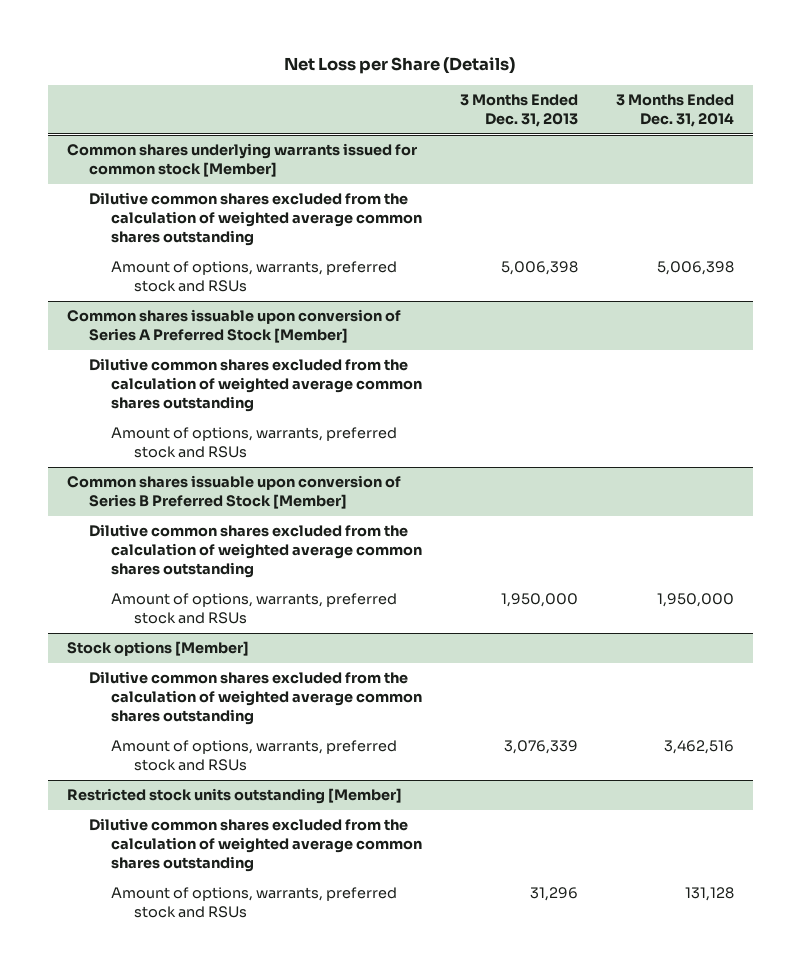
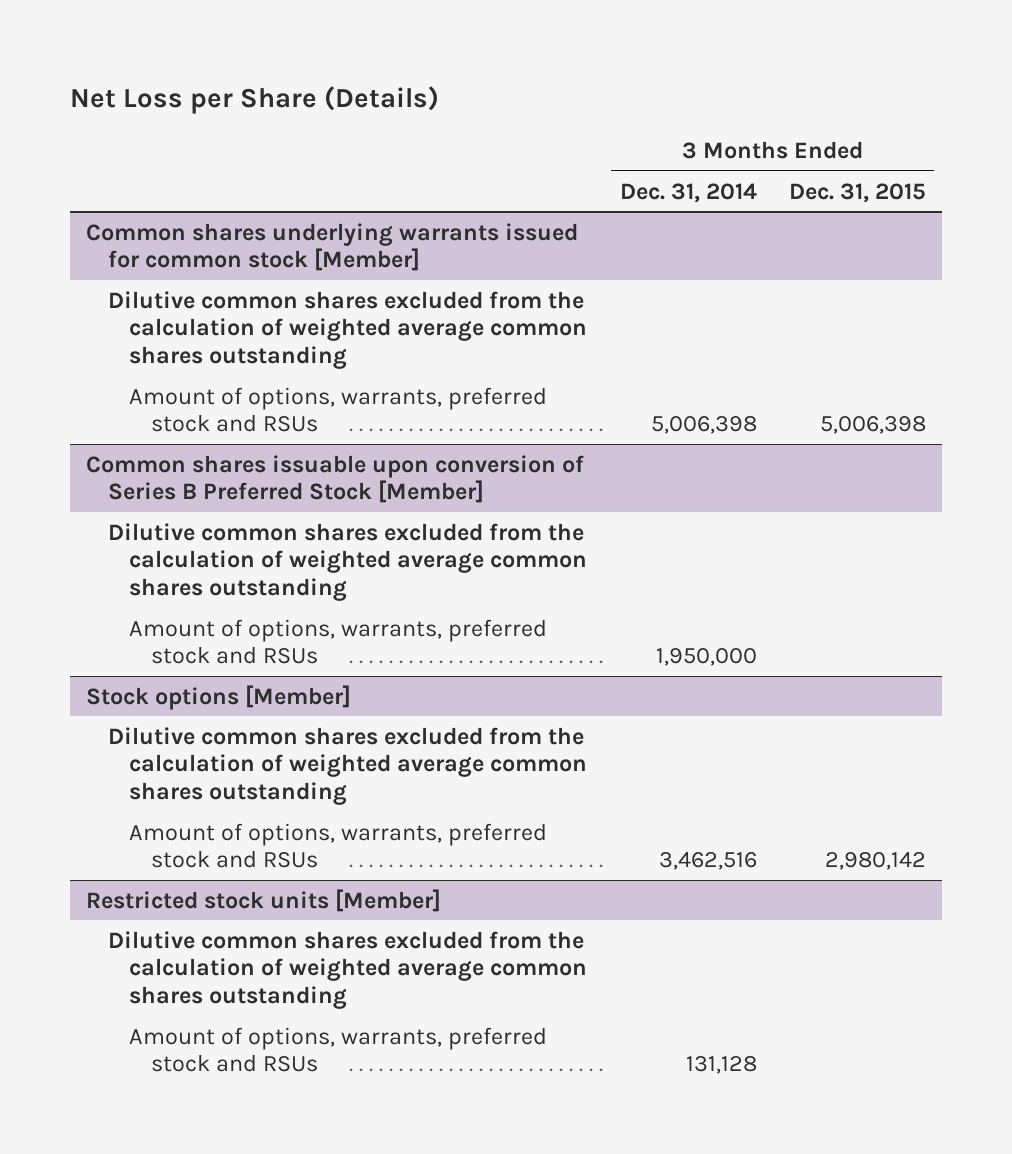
[460,94,579,127] 3 Months Ended Dec. 31, 2013 -> none
none -> [788,182,926,203] Dec. 31, 2015
[66,309,401,344] Common shares issuable upon conversion of Series A Preferred Stock [Member] -> none
[89,358,423,412] Dilutive common shares excluded from the calculation of weighted average common shares outstanding -> none
[111,427,398,459] Amount of options, warrants, preferred stock and RSUs -> none
[66,788,402,805] Restricted stock units outstanding [Member] -> [86,888,442,912] Restricted stock units [Member]

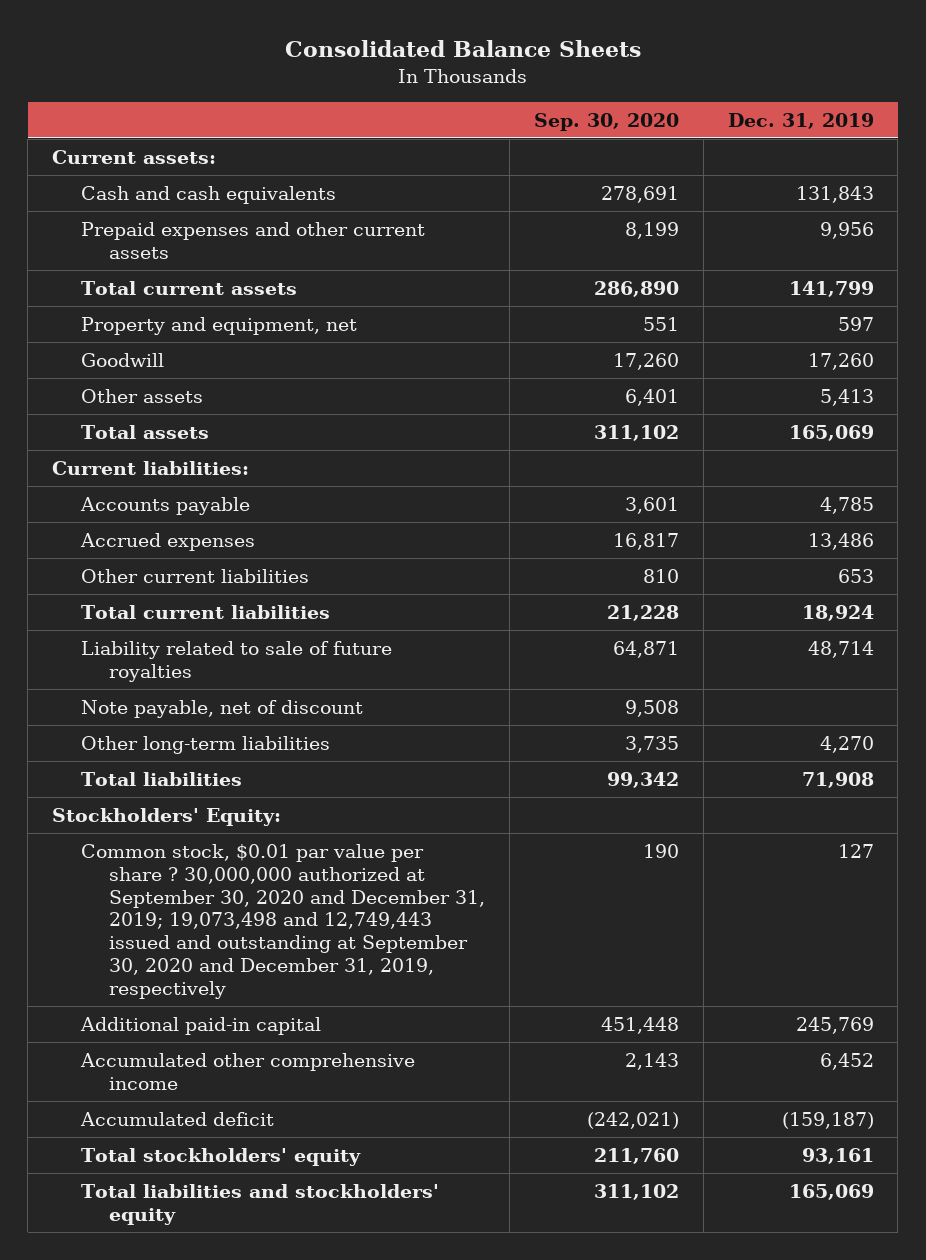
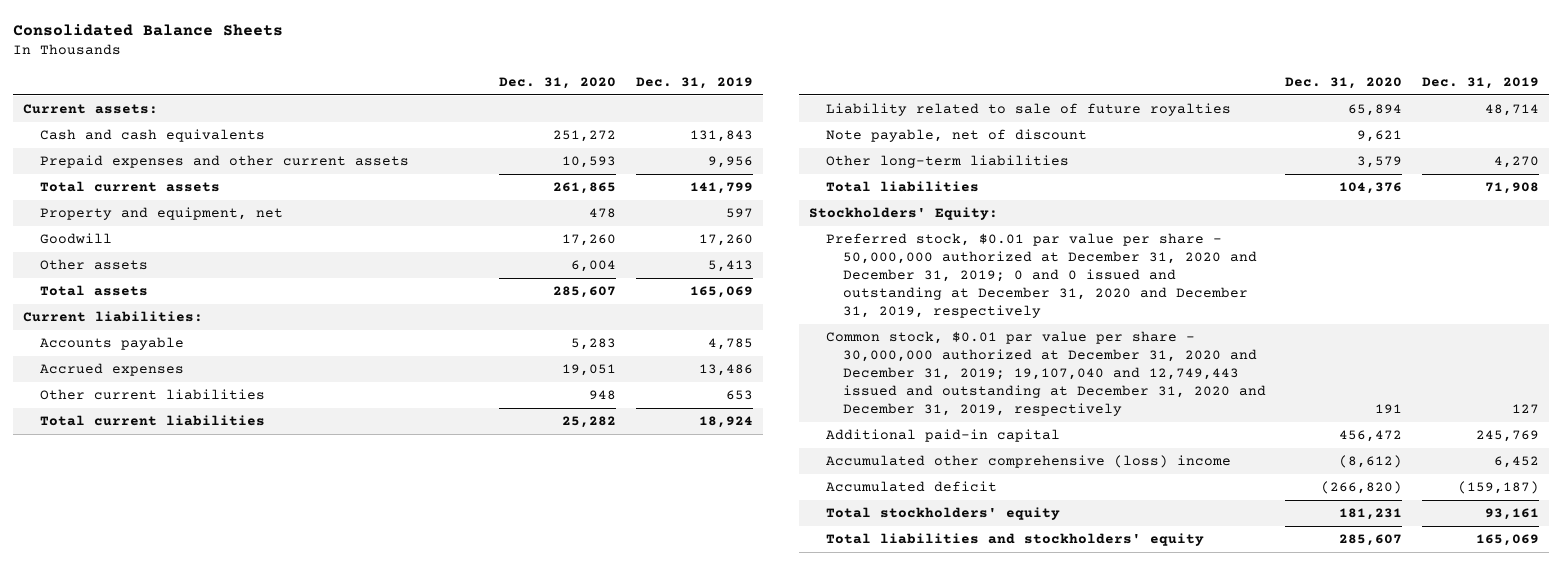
[533,112,679,131] Sep. 30, 2020 -> none
none -> [499,76,617,89] Dec. 31, 2020
none -> [825,233,1257,319] Preferred stock, $0.01 par value per share - 50,000,000 authorized at December 31, 2020 and December 31, 2019; 0 and 0 issued and outstanding at December 31, 2020 and December 31, 2019, respectively
[80,844,486,999] Common stock, $0.01 par value per share ? 30,000,000 authorized at September 30, 2020 and December 31, 2019; 19,073,498 and 12,749,443 issued and outstanding at September 30, 2020 and December 31, 2019, respectively -> [825,331,1266,417] Common stock, $0.01 par value per share - 30,000,000 authorized at December 31, 2020 and December 31, 2019; 19,107,040 and 12,749,443 issued and outstanding at December 31, 2020 and December 31, 2019, respectively
[79,1053,415,1090] Accumulated other comprehensive income -> [825,455,1231,469] Accumulated other comprehensive (loss) income

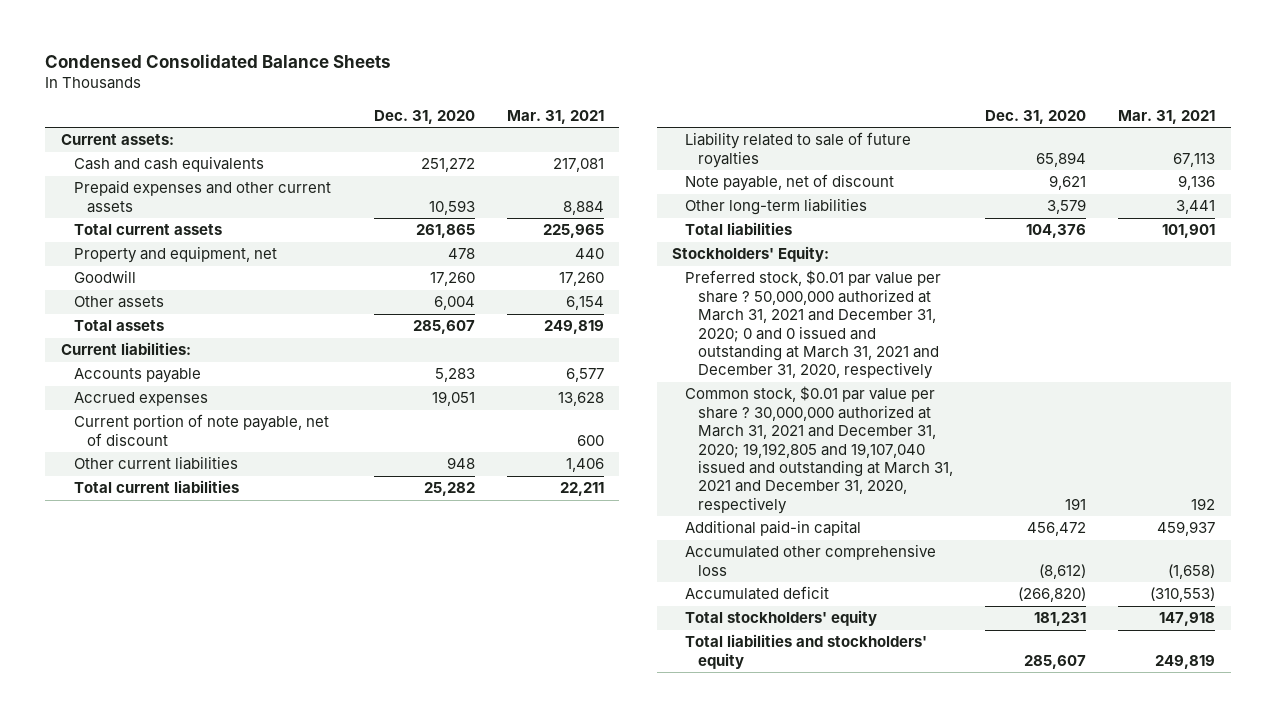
[12,23,283,36] Consolidated Balance Sheets -> [45,54,392,69] Condensed Consolidated Balance Sheets
[636,76,754,89] Dec. 31, 2019 -> none
none -> [506,109,604,124] Mar. 31, 2021
none -> [74,414,330,446] Current portion of note payable, net of discount
[825,233,1257,319] Preferred stock, $0.01 par value per share - 50,000,000 authorized at December 31, 2020 and December 31, 2019; 0 and 0 issued and outstanding at December 31, 2020 and December 31, 2019, respectively -> [685,270,942,380] Preferred stock, $0.01 par value per share ? 50,000,000 authorized at March 31, 2021 and December 31, 2020; 0 and 0 issued and outstanding at March 31, 2021 and December 31, 2020, respectively
[825,331,1266,417] Common stock, $0.01 par value per share - 30,000,000 authorized at December 31, 2020 and December 31, 2019; 19,107,040 and 12,749,443 issued and outstanding at December 31, 2020 and December 31, 2019, respectively -> [685,386,954,514] Common stock, $0.01 par value per share ? 30,000,000 authorized at March 31, 2021 and December 31, 2020; 19,192,805 and 19,107,040 issued and outstanding at March 31, 2021 and December 31, 2020, respectively
[825,455,1231,469] Accumulated other comprehensive (loss) income -> [685,544,937,576] Accumulated other comprehensive loss

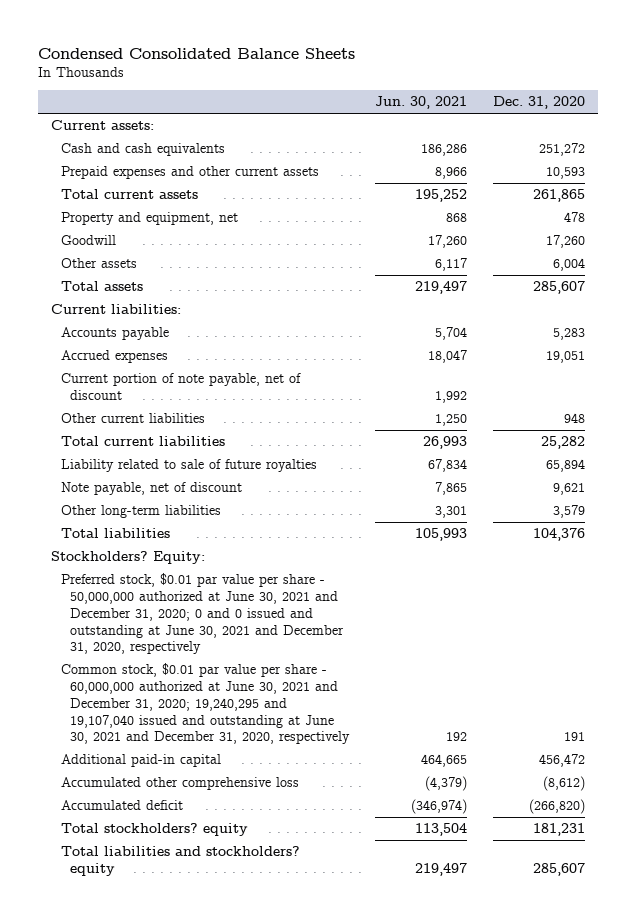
[506,109,604,124] Mar. 31, 2021 -> none
none -> [375,96,468,110] Jun. 30, 2021
[672,246,830,263] Stockholders' Equity: -> [51,550,206,564] Stockholders? Equity:
[685,270,942,380] Preferred stock, $0.01 par value per share ? 50,000,000 authorized at March 31, 2021 and December 31, 2020; 0 and 0 issued and outstanding at March 31, 2021 and December 31, 2020, respectively -> [60,572,345,655] Preferred stock, $0.01 par value per share - 50,000,000 authorized at June 30, 2021 and December 31, 2020; 0 and 0 issued and outstanding at June 30, 2021 and December 31, 2020, respectively
[685,386,954,514] Common stock, $0.01 par value per share ? 30,000,000 authorized at March 31, 2021 and December 31, 2020; 19,192,805 and 19,107,040 issued and outstanding at March 31, 2021 and December 31, 2020, respectively -> [60,662,351,745] Common stock, $0.01 par value per share - 60,000,000 authorized at June 30, 2021 and December 31, 2020; 19,240,295 and 19,107,040 issued and outstanding at June 30, 2021 and December 31, 2020, respectively
[685,610,878,627] Total stockholders' equity -> [60,822,248,836] Total stockholders? equity
[685,634,928,669] Total liabilities and stockholders' equity -> [60,845,300,876] Total liabilities and stockholders? equity

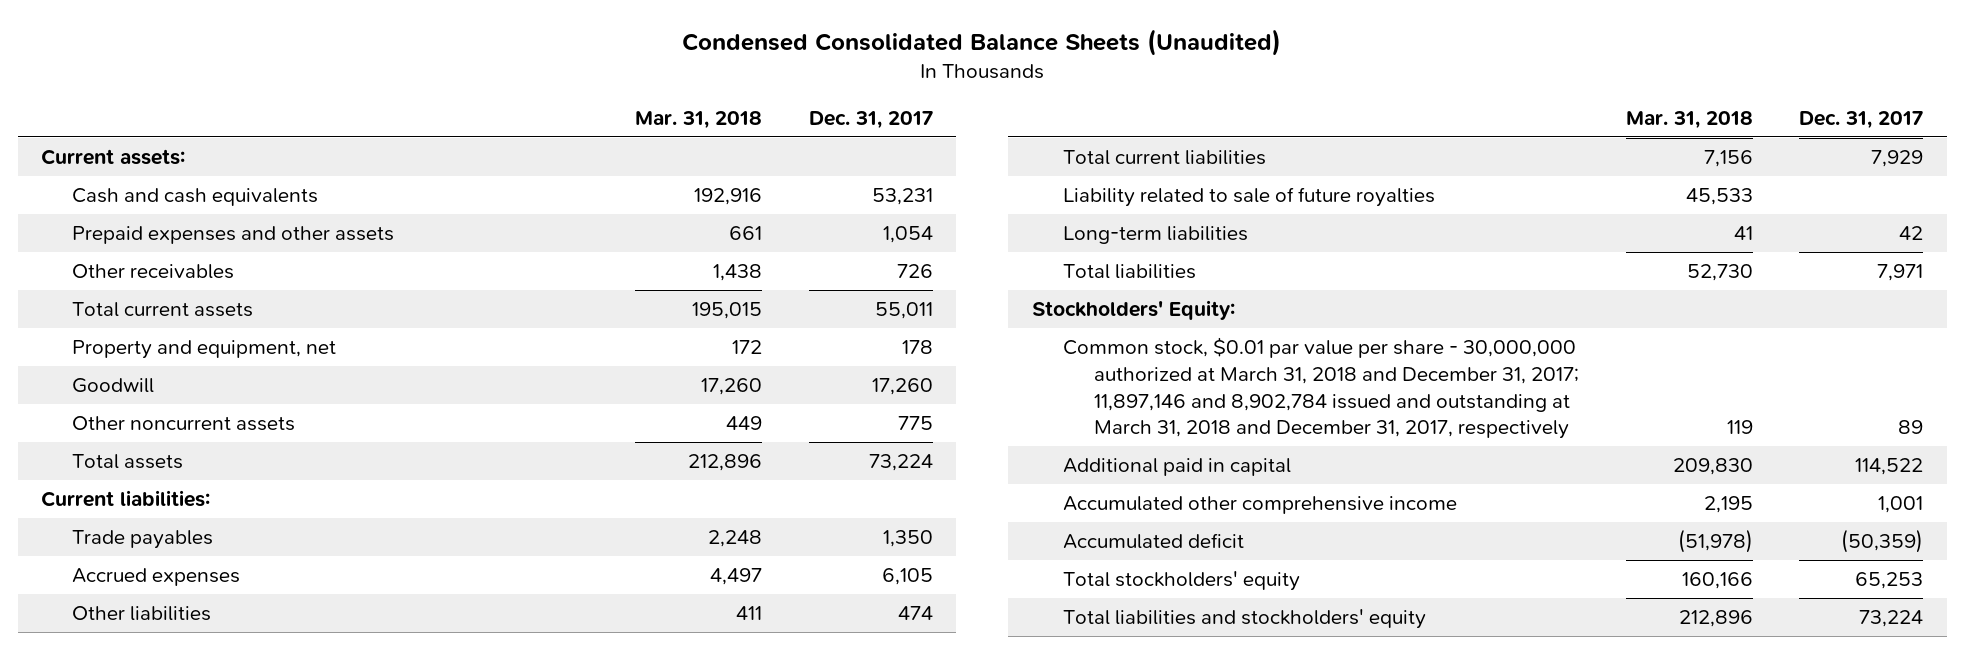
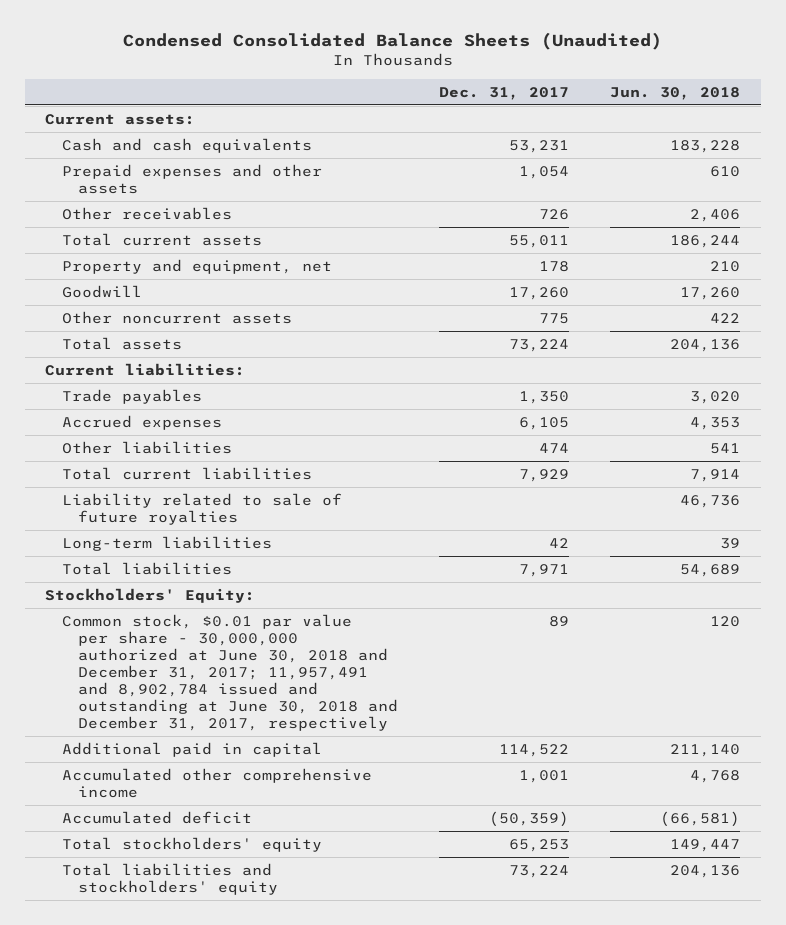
[635,110,763,129] Mar. 31, 2018 -> none
none -> [610,87,741,101] Jun. 30, 2018
[1062,336,1579,440] Common stock, $0.01 par value per share - 30,000,000 authorized at March 31, 2018 and December 31, 2017; 11,897,146 and 8,902,784 issued and outstanding at March 31, 2018 and December 31, 2017, respectively -> [61,613,398,732] Common stock, $0.01 par value per share - 30,000,000 authorized at June 30, 2018 and December 31, 2017; 11,957,491 and 8,902,784 issued and outstanding at June 30, 2018 and December 31, 2017, respectively

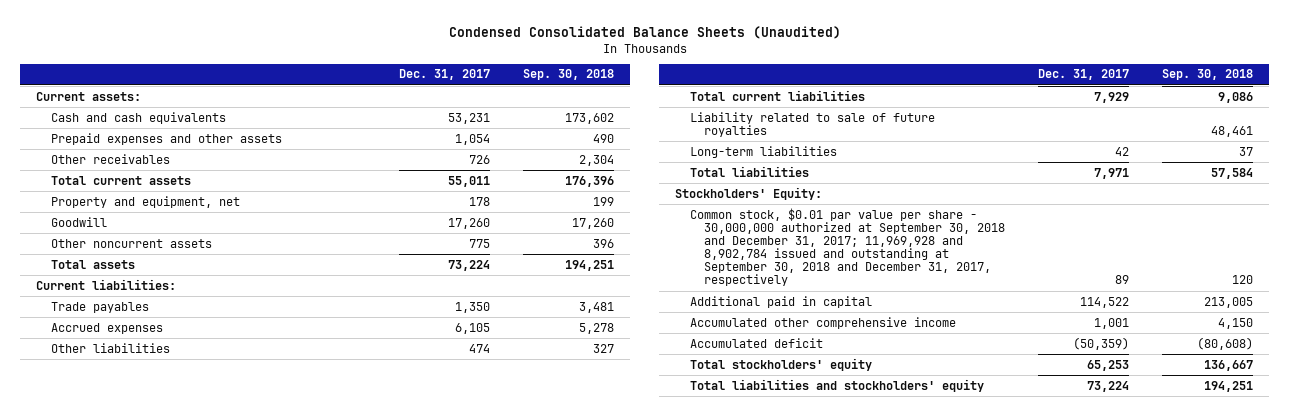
[610,87,741,101] Jun. 30, 2018 -> none
none -> [523,69,615,81] Sep. 30, 2018
[61,613,398,732] Common stock, $0.01 par value per share - 30,000,000 authorized at June 30, 2018 and December 31, 2017; 11,957,491 and 8,902,784 issued and outstanding at June 30, 2018 and December 31, 2017, respectively -> [689,207,1006,287] Common stock, $0.01 par value per share - 30,000,000 authorized at September 30, 2018 and December 31, 2017; 11,969,928 and 8,902,784 issued and outstanding at September 30, 2018 and December 31, 2017, respectively

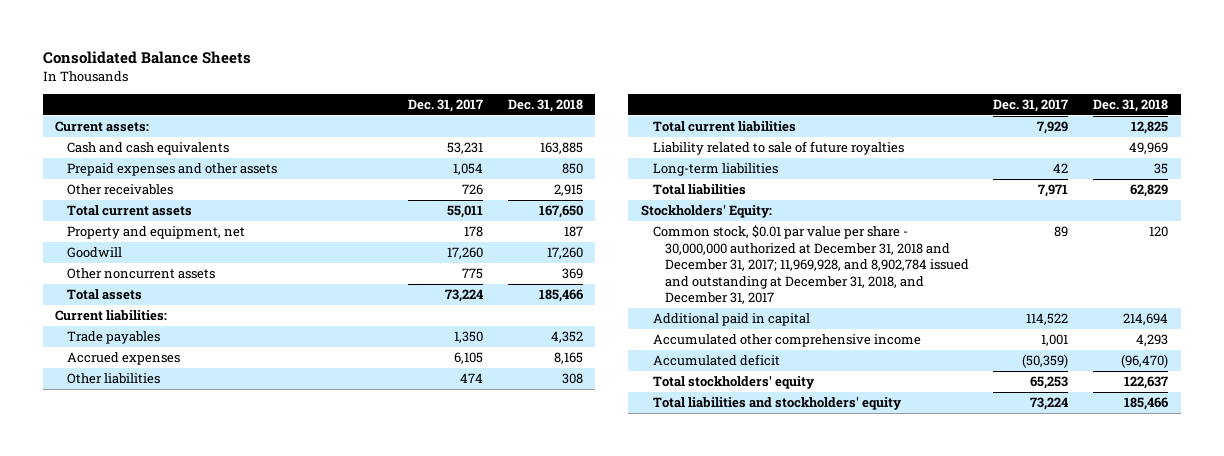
[448,26,841,40] Condensed Consolidated Balance Sheets (Unaudited) -> [43,51,252,65] Consolidated Balance Sheets
[523,69,615,81] Sep. 30, 2018 -> none
none -> [508,99,584,113] Dec. 31, 2018
[689,207,1006,287] Common stock, $0.01 par value per share - 30,000,000 authorized at September 30, 2018 and December 31, 2017; 11,969,928 and 8,902,784 issued and outstanding at September 30, 2018 and December 31, 2017, respectively -> [652,225,969,305] Common stock, $0.01 par value per share - 30,000,000 authorized at December 31, 2018 and December 31, 2017; 11,969,928, and 8,902,784 issued and outstanding at December 31, 2018, and December 31, 2017

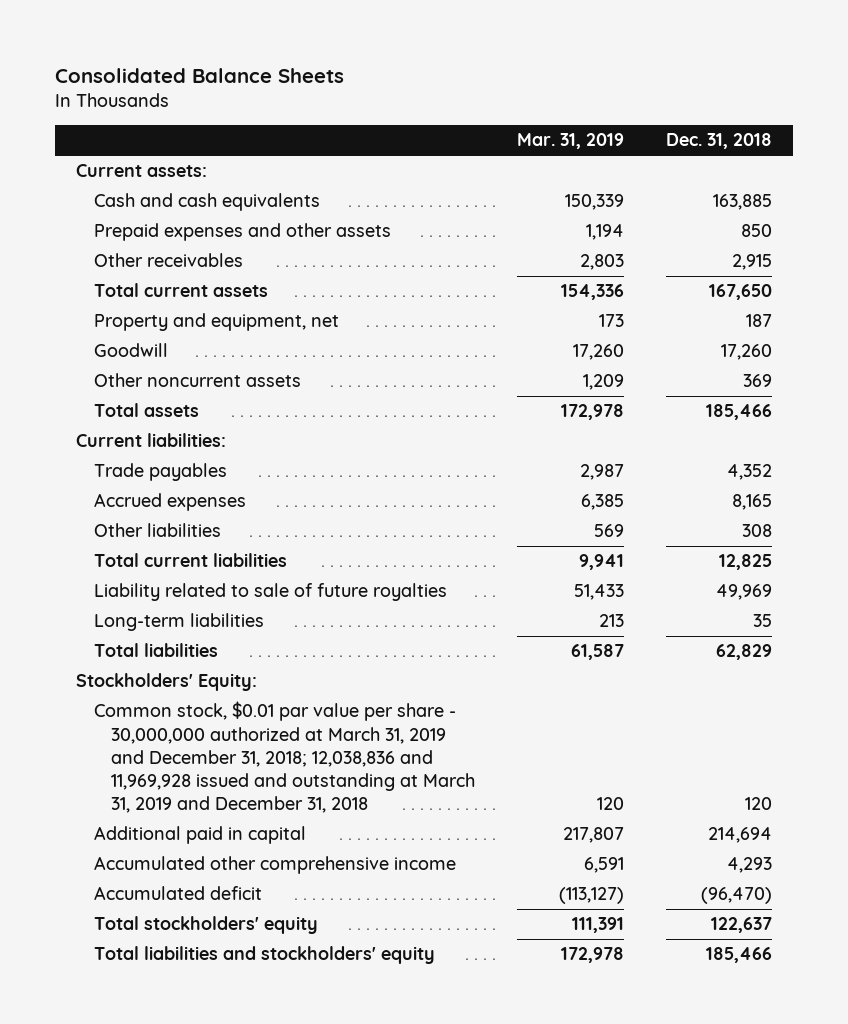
[408,99,484,113] Dec. 31, 2017 -> none
none -> [517,133,625,150] Mar. 31, 2019
[652,225,969,305] Common stock, $0.01 par value per share - 30,000,000 authorized at December 31, 2018 and December 31, 2017; 11,969,928, and 8,902,784 issued and outstanding at December 31, 2018, and December 31, 2017 -> [93,701,476,813] Common stock, $0.01 par value per share - 30,000,000 authorized at March 31, 2019 and December 31, 2018; 12,038,836 and 11,969,928 issued and outstanding at March 31, 2019 and December 31, 2018

